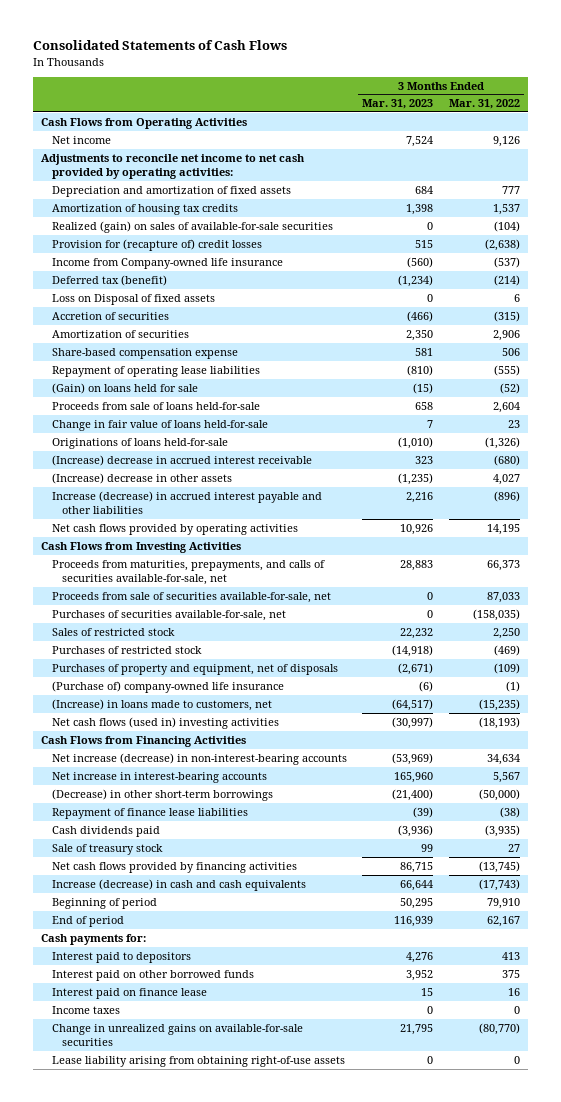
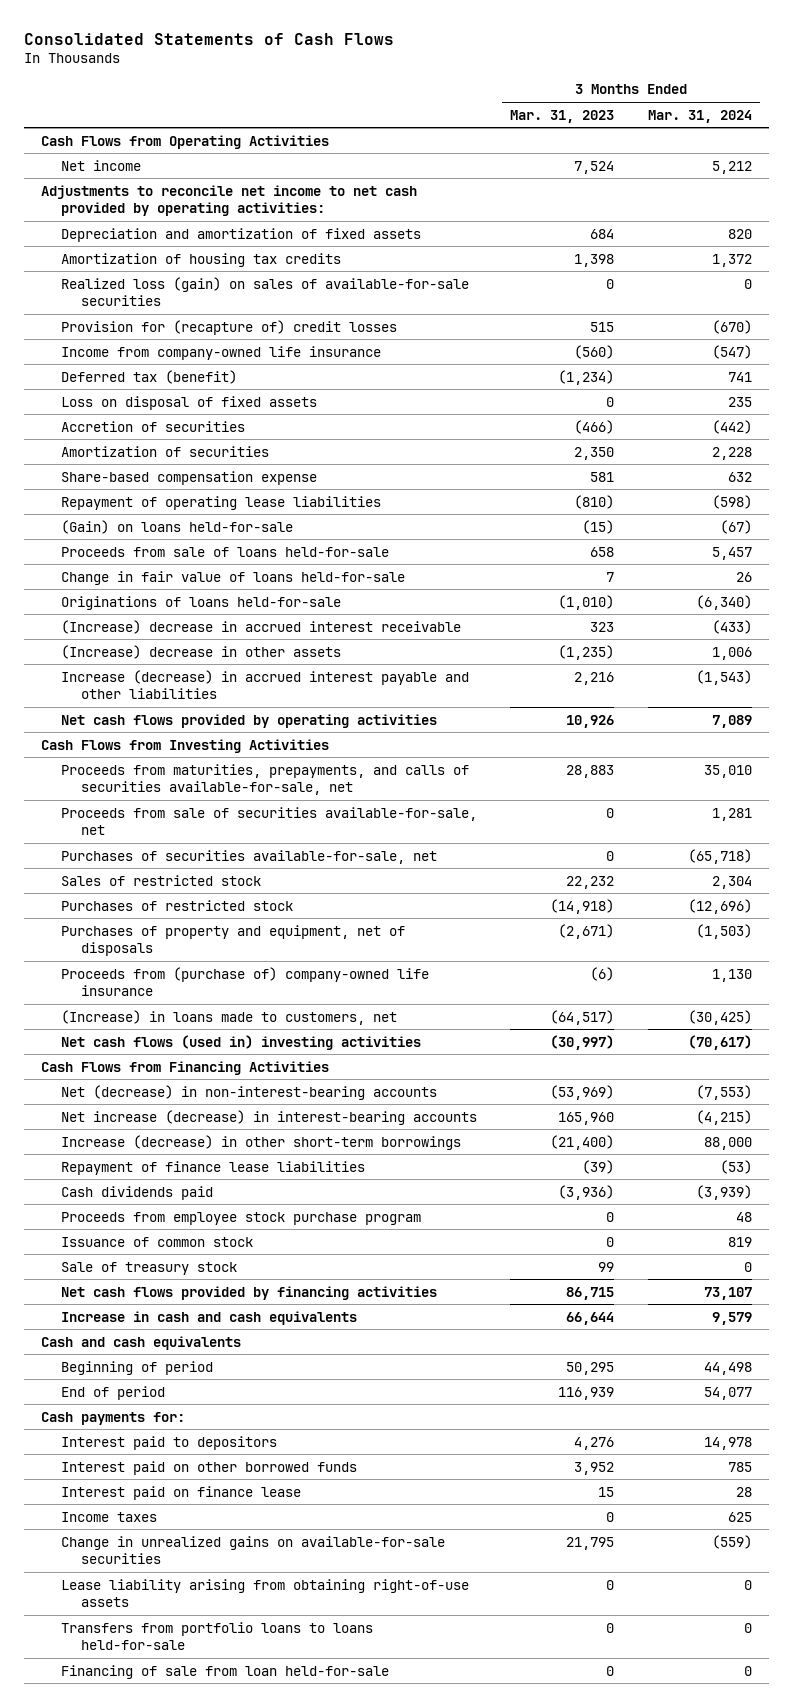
[448,99,520,110] Mar. 31, 2022 -> none
none -> [647,109,752,123] Mar. 31, 2024
[51,220,333,233] Realized (gain) on sales of available-for-sale securities -> [60,276,469,307] Realized loss (gain) on sales of available-for-sale securities
[51,257,283,269] Income from Company-owned life insurance -> [60,345,381,360] Income from company-owned life insurance
[51,293,215,305] Loss on Disposal of fixed assets -> [60,395,317,410] Loss on disposal of fixed assets
[51,382,198,394] (Gain) on loans held for sale -> [60,519,293,534] (Gain) on loans held-for-sale
[51,680,284,693] (Purchase of) company-owned life insurance -> [60,966,429,997] Proceeds from (purchase of) company-owned life insurance
[51,752,347,765] Net increase (decrease) in non-interest-bearing accounts -> [60,1084,437,1100] Net (decrease) in non-interest-bearing accounts
[51,771,267,783] Net increase in interest-bearing accounts -> [60,1109,477,1125] Net increase (decrease) in interest-bearing accounts
[51,788,273,801] (Decrease) in other short-term borrowings -> [60,1134,461,1150] Increase (decrease) in other short-term borrowings
none -> [60,1211,421,1225] Proceeds from employee stock purchase program
none -> [60,1236,253,1247] Issuance of common stock
[51,878,306,891] Increase (decrease) in cash and cash equivalents -> [60,1310,357,1325] Increase in cash and cash equivalents
none -> [40,1335,241,1350] Cash and cash equivalents
none -> [60,1621,373,1651] Transfers from portfolio loans to loans held-for-sale
none -> [60,1664,389,1679] Financing of sale from loan held-for-sale

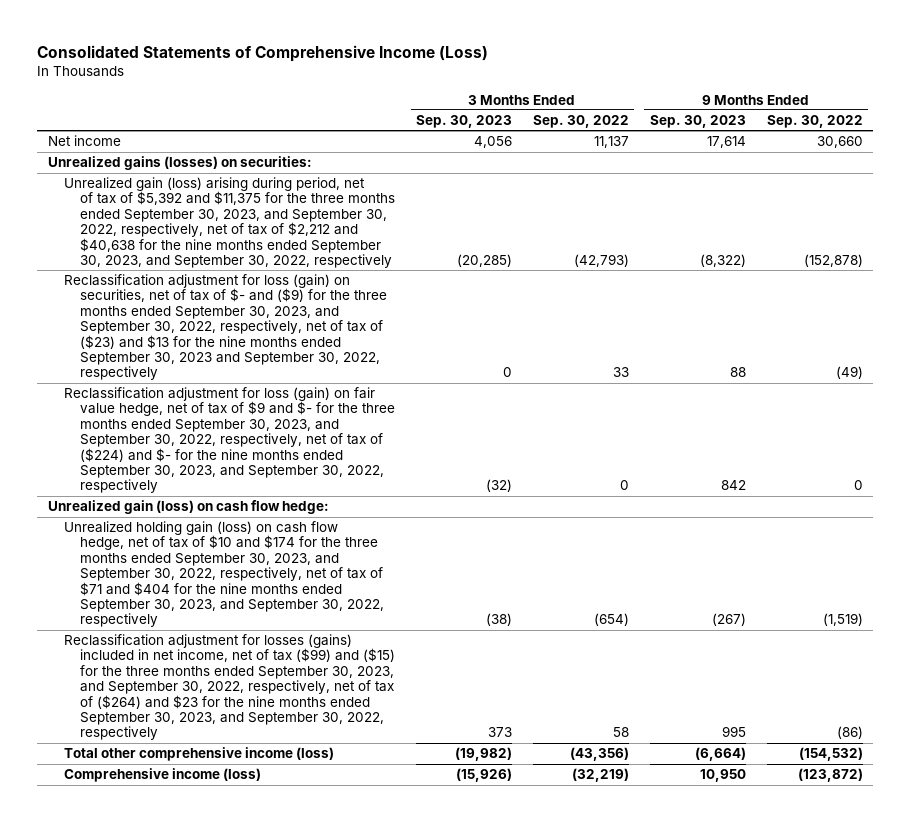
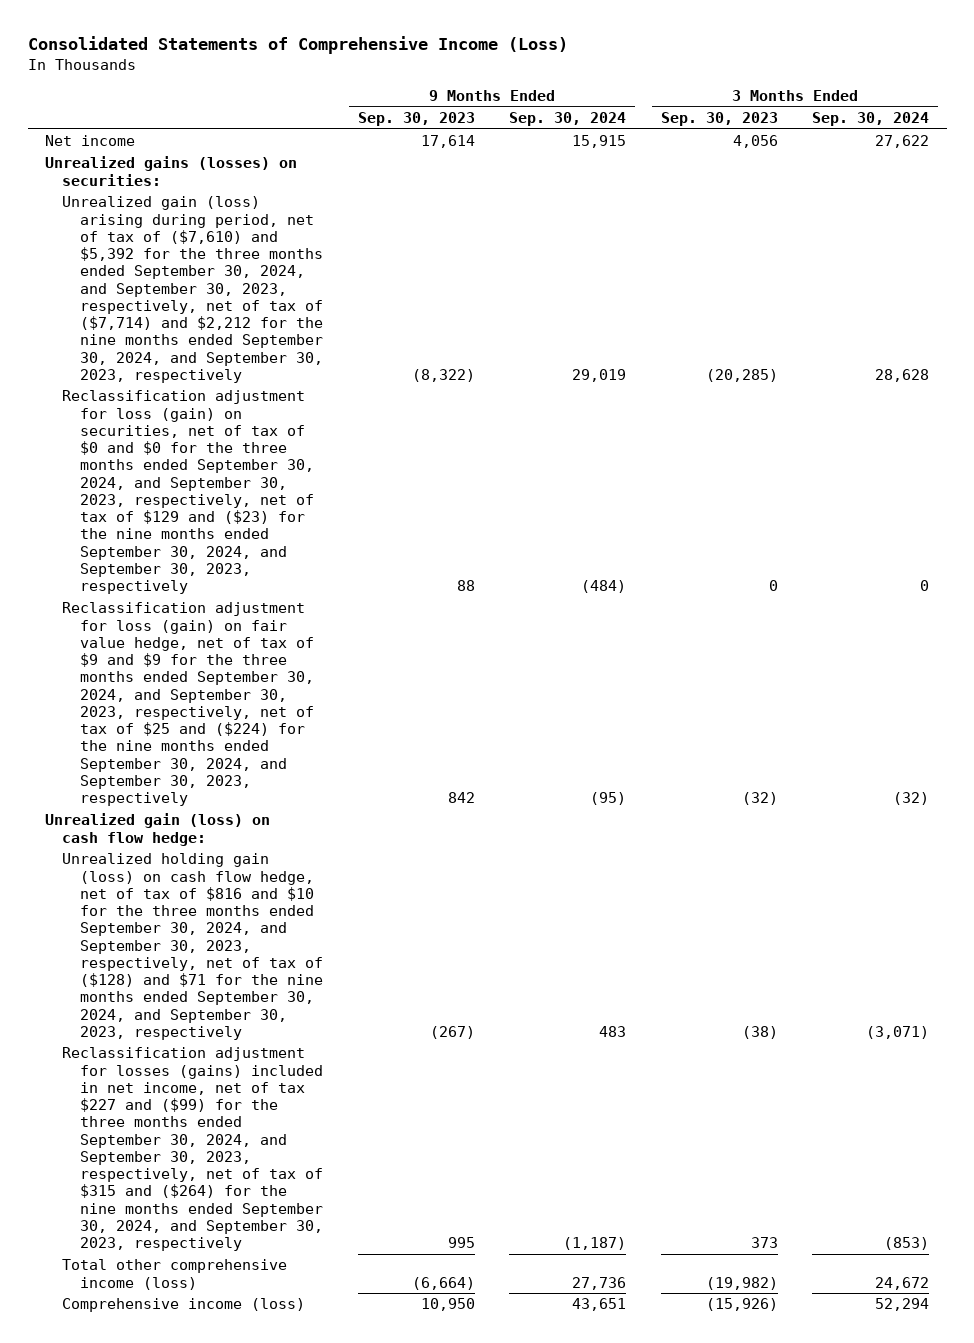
[532,115,629,129] Sep. 30, 2022 -> none
[766,115,863,129] Sep. 30, 2022 -> none
none -> [509,112,627,127] Sep. 30, 2024
none -> [812,112,930,127] Sep. 30, 2024
[63,177,395,268] Unrealized gain (loss) arising during period, net of tax of $5,392 and $11,375 for the three months ended September 30, 2023, and September 30, 2022, respectively, net of tax of $2,212 and $40,638 for the nine months ended September 30, 2023, and September 30, 2022, respectively -> [62,196,323,383] Unrealized gain (loss) arising during period, net of tax of ($7,610) and $5,392 for the three months ended September 30, 2024, and September 30, 2023, respectively, net of tax of ($7,714) and $2,212 for the nine months ended September 30, 2024, and September 30, 2023, respectively
[63,274,387,381] Reclassification adjustment for loss (gain) on securities, net of tax of $- and ($9) for the three months ended September 30, 2023, and September 30, 2022, respectively, net of tax of ($23) and $13 for the nine months ended September 30, 2023 and September 30, 2022, respectively -> [62,390,314,594] Reclassification adjustment for loss (gain) on securities, net of tax of $0 and $0 for the three months ended September 30, 2024, and September 30, 2023, respectively, net of tax of $129 and ($23) for the nine months ended September 30, 2024, and September 30, 2023, respectively
[63,387,395,494] Reclassification adjustment for loss (gain) on fair value hedge, net of tax of $9 and $- for the three months ended September 30, 2023, and September 30, 2022, respectively, net of tax of ($224) and $- for the nine months ended September 30, 2023, and September 30, 2022, respectively -> [62,602,314,806] Reclassification adjustment for loss (gain) on fair value hedge, net of tax of $9 and $9 for the three months ended September 30, 2024, and September 30, 2023, respectively, net of tax of $25 and ($224) for the nine months ended September 30, 2024, and September 30, 2023, respectively
[63,521,384,628] Unrealized holding gain (loss) on cash flow hedge, net of tax of $10 and $174 for the three months ended September 30, 2023, and September 30, 2022, respectively, net of tax of $71 and $404 for the nine months ended September 30, 2023, and September 30, 2022, respectively -> [62,853,323,1040] Unrealized holding gain (loss) on cash flow hedge, net of tax of $816 and $10 for the three months ended September 30, 2024, and September 30, 2023, respectively, net of tax of ($128) and $71 for the nine months ended September 30, 2024, and September 30, 2023, respectively
[63,634,395,741] Reclassification adjustment for losses (gains) included in net income, net of tax ($99) and ($15) for the three months ended September 30, 2023, and September 30, 2022, respectively, net of tax of ($264) and $23 for the nine months ended September 30, 2023, and September 30, 2022, respectively -> [62,1047,323,1251] Reclassification adjustment for losses (gains) included in net income, net of tax $227 and ($99) for the three months ended September 30, 2024, and September 30, 2023, respectively, net of tax of $315 and ($264) for the nine months ended September 30, 2024, and September 30, 2023, respectively

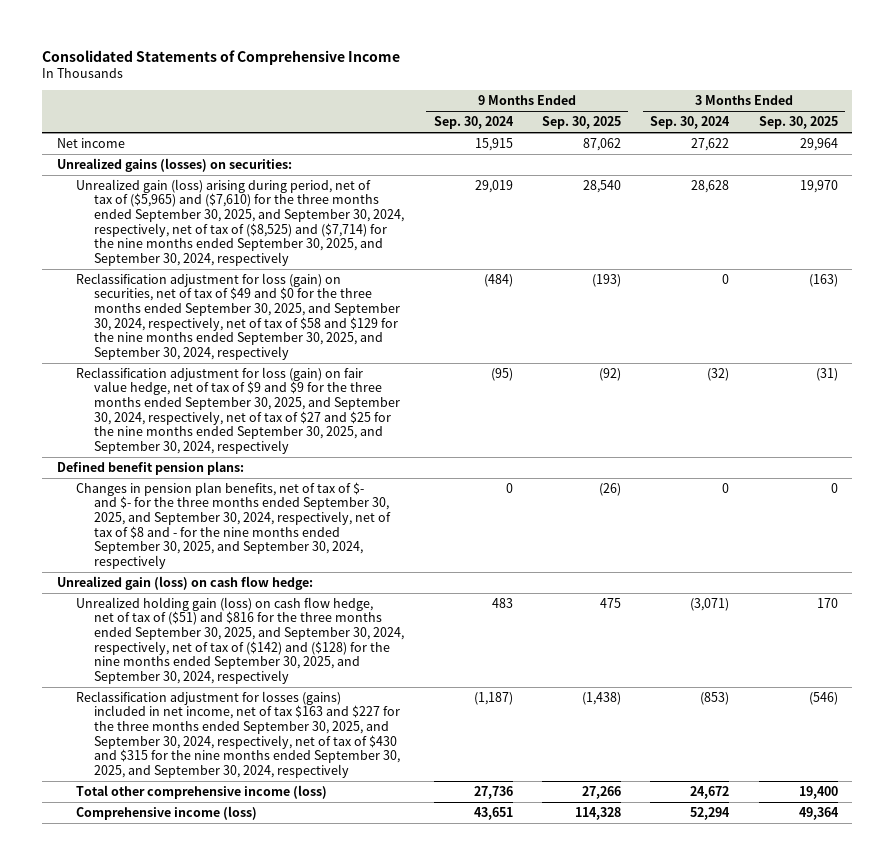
[27,36,568,55] Consolidated Statements of Comprehensive Income (Loss) -> [42,49,401,65] Consolidated Statements of Comprehensive Income
[357,112,475,127] Sep. 30, 2023 -> none
[660,112,778,127] Sep. 30, 2023 -> none
none -> [541,116,621,130] Sep. 30, 2025
none -> [758,116,838,130] Sep. 30, 2025
[62,196,323,383] Unrealized gain (loss) arising during period, net of tax of ($7,610) and $5,392 for the three months ended September 30, 2024, and September 30, 2023, respectively, net of tax of ($7,714) and $2,212 for the nine months ended September 30, 2024, and September 30, 2023, respectively -> [75,178,405,266] Unrealized gain (loss) arising during period, net of tax of ($5,965) and ($7,610) for the three months ended September 30, 2025, and September 30, 2024, respectively, net of tax of ($8,525) and ($7,714) for the nine months ended September 30, 2025, and September 30, 2024, respectively
[62,390,314,594] Reclassification adjustment for loss (gain) on securities, net of tax of $0 and $0 for the three months ended September 30, 2024, and September 30, 2023, respectively, net of tax of $129 and ($23) for the nine months ended September 30, 2024, and September 30, 2023, respectively -> [75,272,401,360] Reclassification adjustment for loss (gain) on securities, net of tax of $49 and $0 for the three months ended September 30, 2025, and September 30, 2024, respectively, net of tax of $58 and $129 for the nine months ended September 30, 2025, and September 30, 2024, respectively
[62,602,314,806] Reclassification adjustment for loss (gain) on fair value hedge, net of tax of $9 and $9 for the three months ended September 30, 2024, and September 30, 2023, respectively, net of tax of $25 and ($224) for the nine months ended September 30, 2024, and September 30, 2023, respectively -> [75,366,401,454] Reclassification adjustment for loss (gain) on fair value hedge, net of tax of $9 and $9 for the three months ended September 30, 2025, and September 30, 2024, respectively, net of tax of $27 and $25 for the nine months ended September 30, 2025, and September 30, 2024, respectively
none -> [57,460,245,475] Defined benefit pension plans:
none -> [75,481,392,569] Changes in pension plan benefits, net of tax of $- and $- for the three months ended September 30, 2025, and September 30, 2024, respectively, net of tax of $8 and - for the nine months ended September 30, 2025, and September 30, 2024, respectively
[62,853,323,1040] Unrealized holding gain (loss) on cash flow hedge, net of tax of $816 and $10 for the three months ended September 30, 2024, and September 30, 2023, respectively, net of tax of ($128) and $71 for the nine months ended September 30, 2024, and September 30, 2023, respectively -> [75,596,405,684] Unrealized holding gain (loss) on cash flow hedge, net of tax of ($51) and $816 for the three months ended September 30, 2025, and September 30, 2024, respectively, net of tax of ($142) and ($128) for the nine months ended September 30, 2025, and September 30, 2024, respectively
[62,1047,323,1251] Reclassification adjustment for losses (gains) included in net income, net of tax $227 and ($99) for the three months ended September 30, 2024, and September 30, 2023, respectively, net of tax of $315 and ($264) for the nine months ended September 30, 2024, and September 30, 2023, respectively -> [75,690,401,778] Reclassification adjustment for losses (gains) included in net income, net of tax $163 and $227 for the three months ended September 30, 2025, and September 30, 2024, respectively, net of tax of $430 and $315 for the nine months ended September 30, 2025, and September 30, 2024, respectively

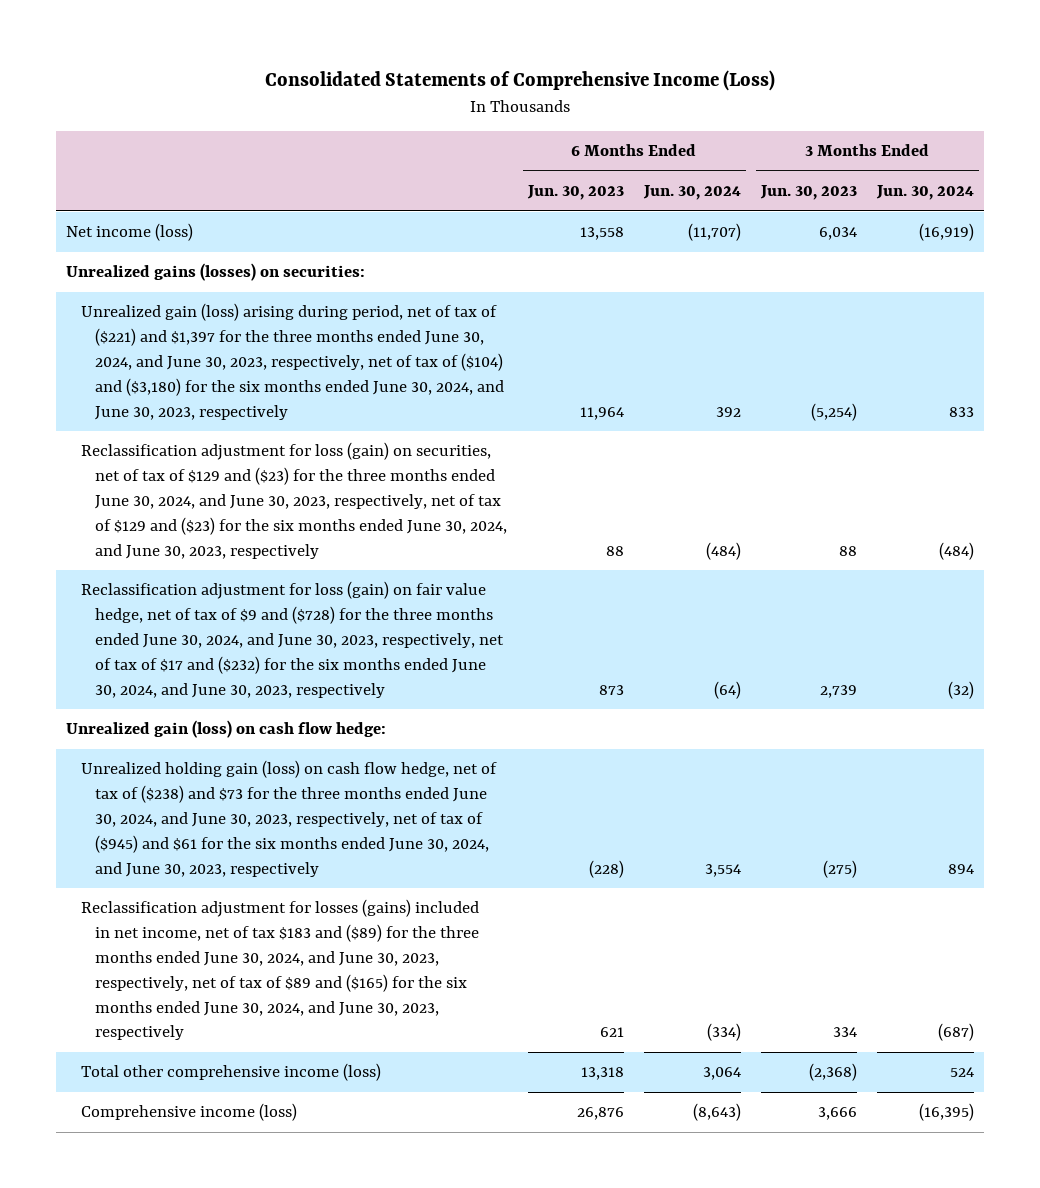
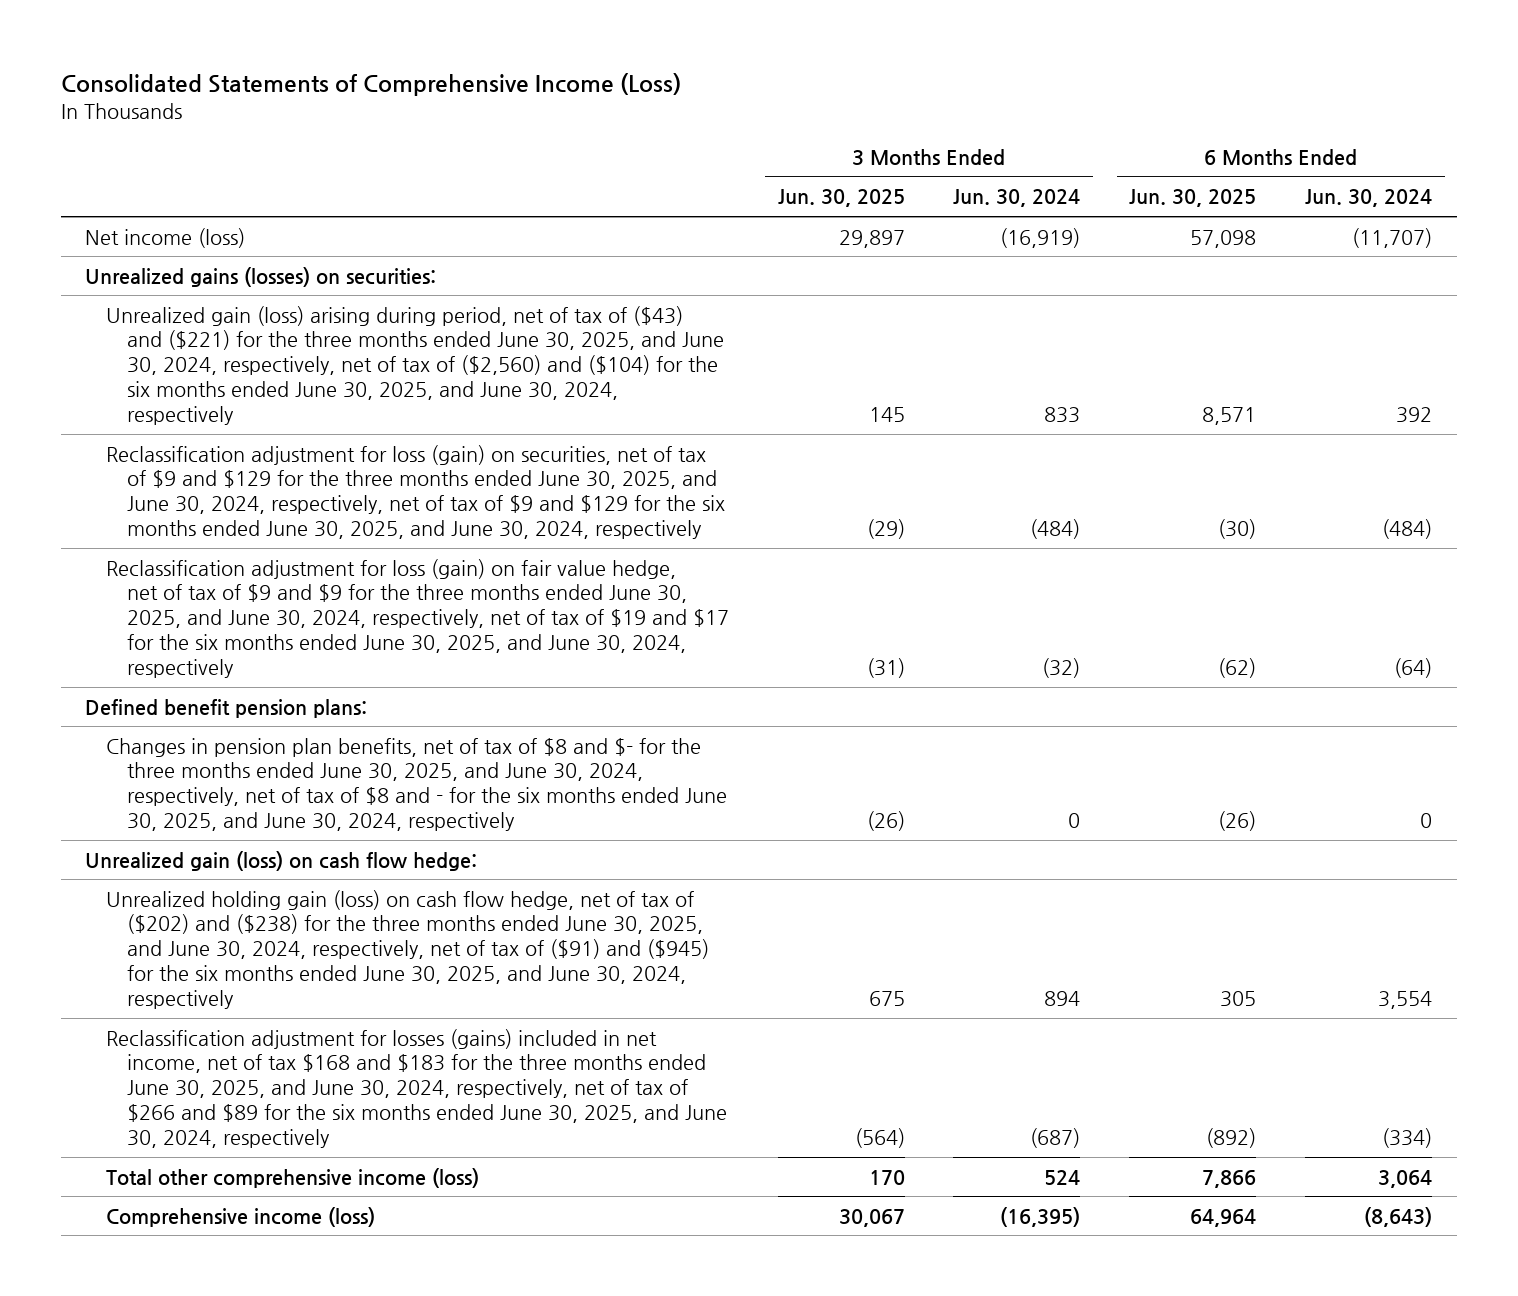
[526,185,624,201] Jun. 30, 2023 -> none
[759,185,857,201] Jun. 30, 2023 -> none
none -> [777,189,905,208] Jun. 30, 2025
none -> [1129,189,1257,208] Jun. 30, 2025
[80,303,505,420] Unrealized gain (loss) arising during period, net of tax of ($221) and $1,397 for the three months ended June 30, 2024, and June 30, 2023, respectively, net of tax of ($104) and ($3,180) for the six months ended June 30, 2024, and June 30, 2023, respectively -> [106,305,724,426] Unrealized gain (loss) arising during period, net of tax of ($43) and ($221) for the three months ended June 30, 2025, and June 30, 2024, respectively, net of tax of ($2,560) and ($104) for the six months ended June 30, 2025, and June 30, 2024, respectively
[80,442,508,559] Reclassification adjustment for loss (gain) on securities, net of tax of $129 and ($23) for the three months ended June 30, 2024, and June 30, 2023, respectively, net of tax of $129 and ($23) for the six months ended June 30, 2024, and June 30, 2023, respectively -> [106,444,725,540] Reclassification adjustment for loss (gain) on securities, net of tax of $9 and $129 for the three months ended June 30, 2025, and June 30, 2024, respectively, net of tax of $9 and $129 for the six months ended June 30, 2025, and June 30, 2024, respectively
[80,581,505,698] Reclassification adjustment for loss (gain) on fair value hedge, net of tax of $9 and ($728) for the three months ended June 30, 2024, and June 30, 2023, respectively, net of tax of $17 and ($232) for the six months ended June 30, 2024, and June 30, 2023, respectively -> [106,558,729,679] Reclassification adjustment for loss (gain) on fair value hedge, net of tax of $9 and $9 for the three months ended June 30, 2025, and June 30, 2024, respectively, net of tax of $19 and $17 for the six months ended June 30, 2025, and June 30, 2024, respectively
none -> [85,698,368,718] Defined benefit pension plans:
none -> [106,737,727,832] Changes in pension plan benefits, net of tax of $8 and $- for the three months ended June 30, 2025, and June 30, 2024, respectively, net of tax of $8 and - for the six months ended June 30, 2025, and June 30, 2024, respectively
[80,760,497,877] Unrealized holding gain (loss) on cash flow hedge, net of tax of ($238) and $73 for the three months ended June 30, 2024, and June 30, 2023, respectively, net of tax of ($945) and $61 for the six months ended June 30, 2024, and June 30, 2023, respectively -> [106,889,709,1010] Unrealized holding gain (loss) on cash flow hedge, net of tax of ($202) and ($238) for the three months ended June 30, 2025, and June 30, 2024, respectively, net of tax of ($91) and ($945) for the six months ended June 30, 2025, and June 30, 2024, respectively
[80,899,480,1041] Reclassification adjustment for losses (gains) included in net income, net of tax $183 and ($89) for the three months ended June 30, 2024, and June 30, 2023, respectively, net of tax of $89 and ($165) for the six months ended June 30, 2024, and June 30, 2023, respectively -> [106,1028,727,1149] Reclassification adjustment for losses (gains) included in net income, net of tax $168 and $183 for the three months ended June 30, 2025, and June 30, 2024, respectively, net of tax of $266 and $89 for the six months ended June 30, 2025, and June 30, 2024, respectively

